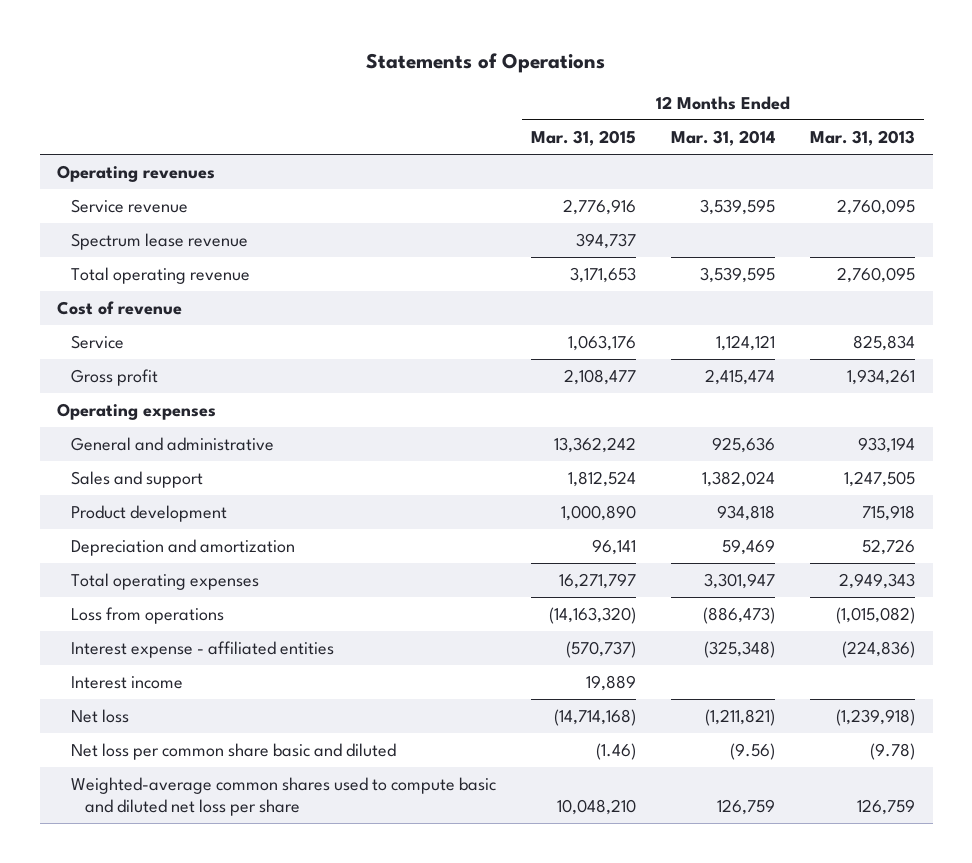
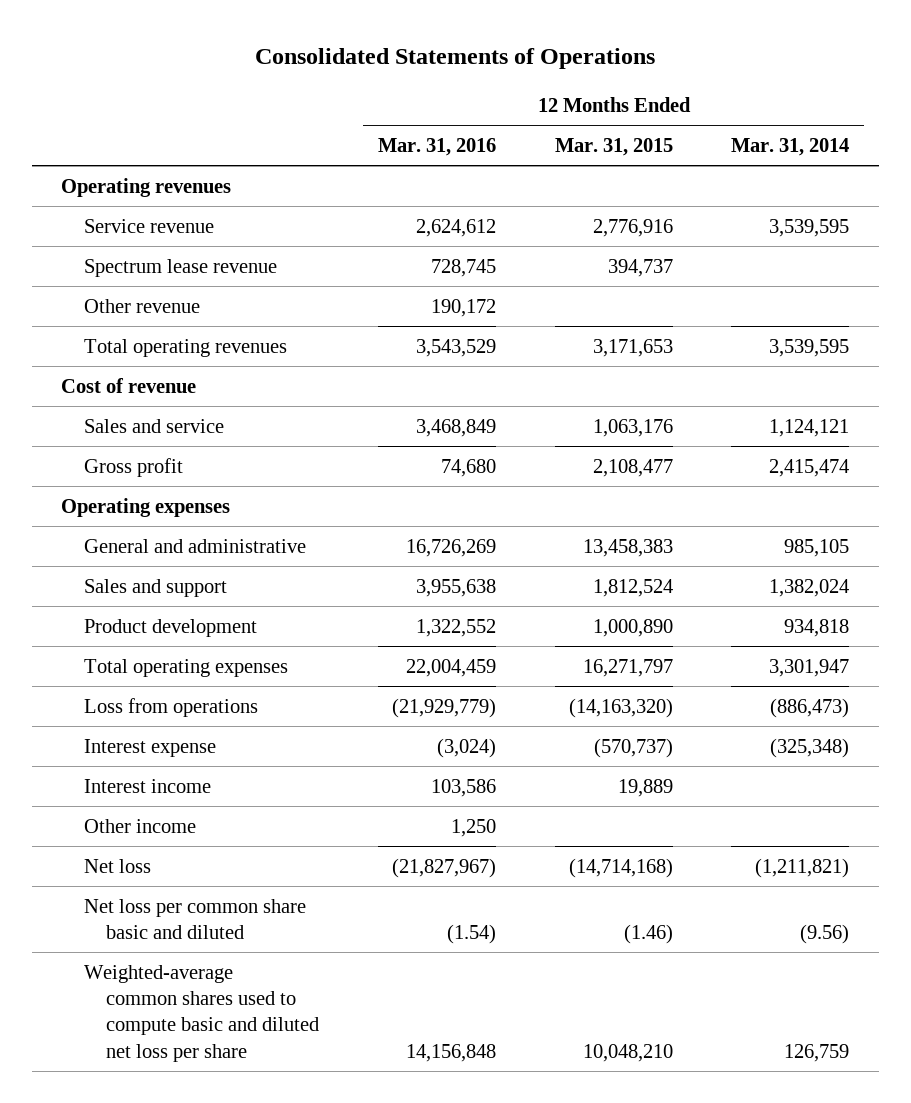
[366,52,606,73] Statements of Operations -> [255,48,656,70] Consolidated Statements of Operations
[810,129,916,146] Mar. 31, 2013 -> none
none -> [377,138,496,157] Mar. 31, 2016
none -> [83,298,200,313] Other revenue
[70,267,250,285] Total operating revenue -> [83,338,287,357] Total operating revenues
[70,335,124,350] Service -> [83,418,224,433] Sales and service
[553,437,636,454] 13,362,242 -> [582,538,673,557] 13,458,383
[712,437,776,454] 925,636 -> [784,538,850,557] 985,105
[70,539,295,557] Depreciation and amortization -> none
[70,641,334,659] Interest expense - affiliated entities -> [83,738,216,757] Interest expense
none -> [83,818,196,833] Other income

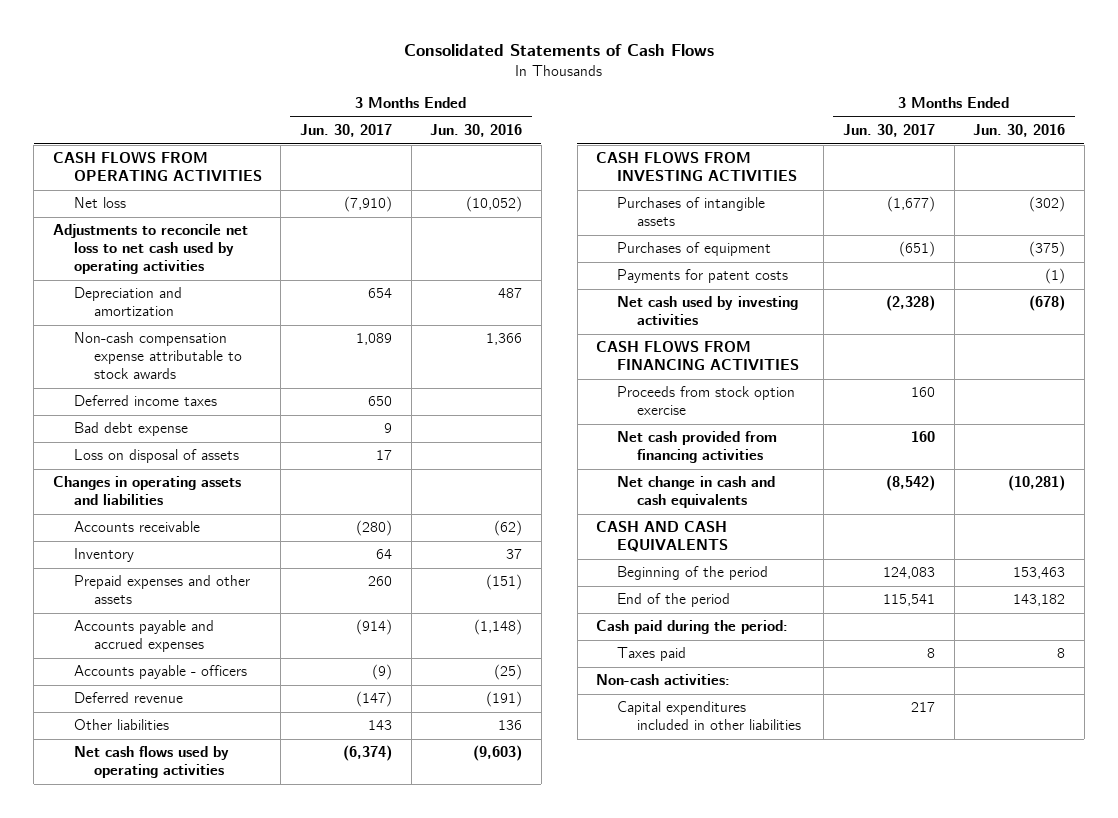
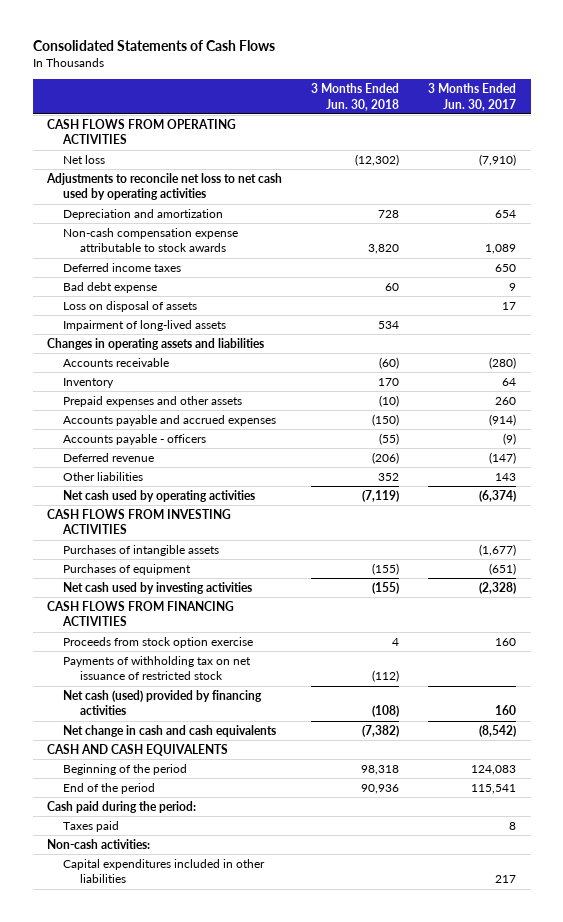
[430,124,523,138] Jun. 30, 2016 -> none
none -> [311,83,400,111] 3 Months Ended Jun. 30, 2018
none -> [63,319,227,331] Impairment of long-lived assets
[73,746,229,779] Net cash flows used by operating activities -> [63,489,256,502] Net cash used by operating activities
[616,269,788,284] Payments for patent costs -> none
none -> [63,655,252,681] Payments of withholding tax on net issuance of restricted stock
[616,431,777,464] Net cash provided from financing activities -> [63,689,263,716] Net cash (used) provided by financing activities

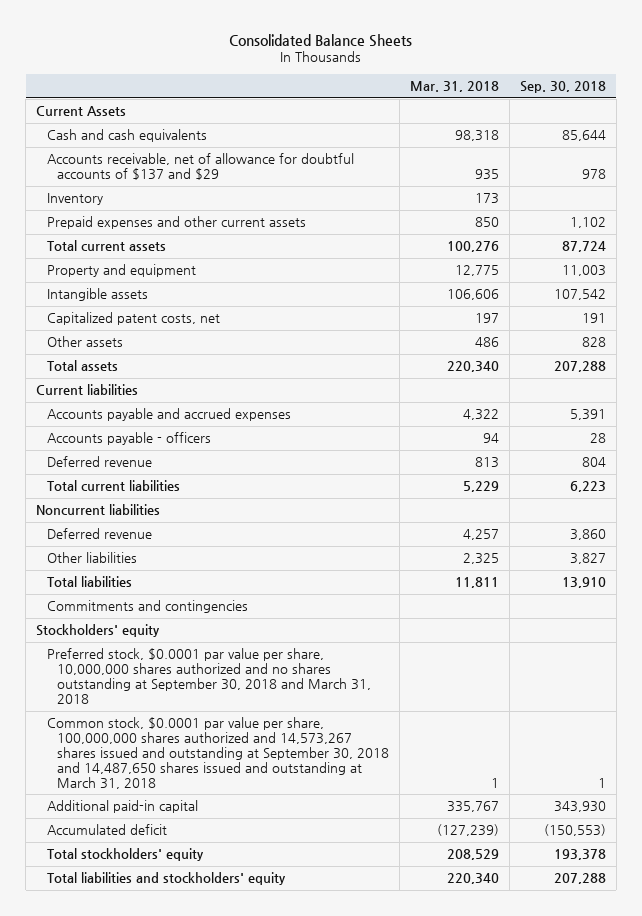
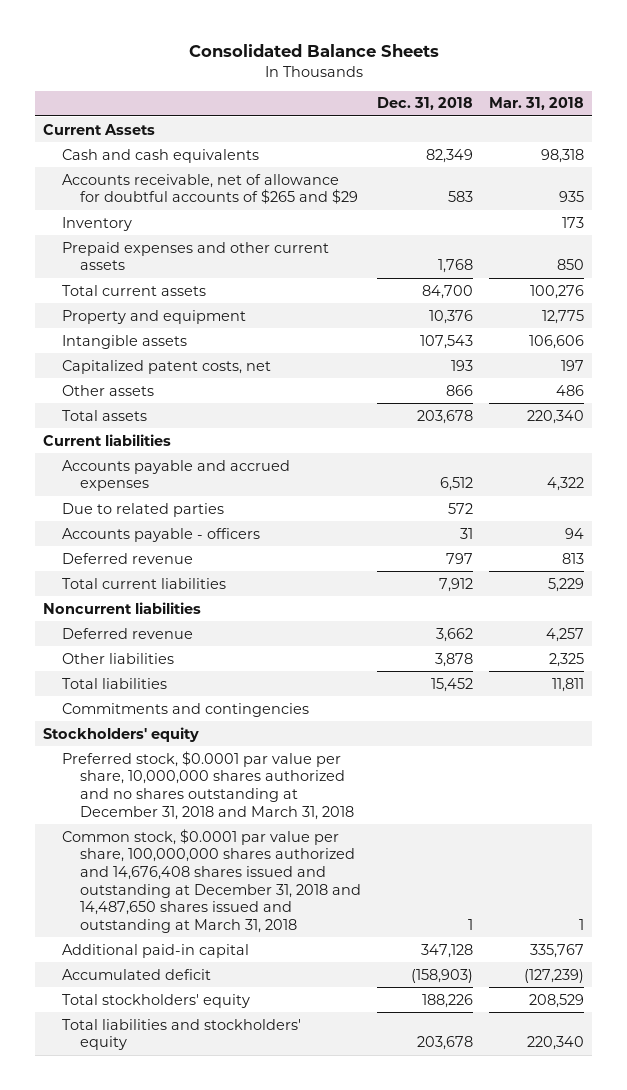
[519,81,606,94] Sep. 30, 2018 -> none
none -> [377,97,474,111] Dec. 31, 2018
[46,153,354,181] Accounts receivable, net of allowance for doubtful accounts of $137 and $29 -> [61,173,359,205] Accounts receivable, net of allowance for doubtful accounts of $265 and $29
none -> [61,502,224,517] Due to related parties
[46,648,372,704] Preferred stock, $0.0001 par value per share, 10,000,000 shares authorized and no shares outstanding at September 30, 2018 and March 31, 2018 -> [61,750,355,820] Preferred stock, $0.0001 par value per share, 10,000,000 shares authorized and no shares outstanding at December 31, 2018 and March 31, 2018
[46,717,390,789] Common stock, $0.0001 par value per share, 100,000,000 shares authorized and 14,573,267 shares issued and outstanding at September 30, 2018 and 14,487,650 shares issued and outstanding at March 31, 2018 -> [61,828,362,933] Common stock, $0.0001 par value per share, 100,000,000 shares authorized and 14,676,408 shares issued and outstanding at December 31, 2018 and 14,487,650 shares issued and outstanding at March 31, 2018

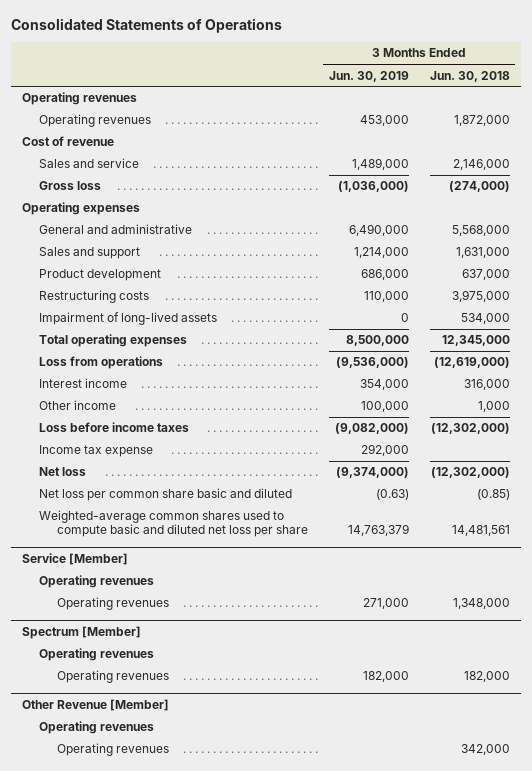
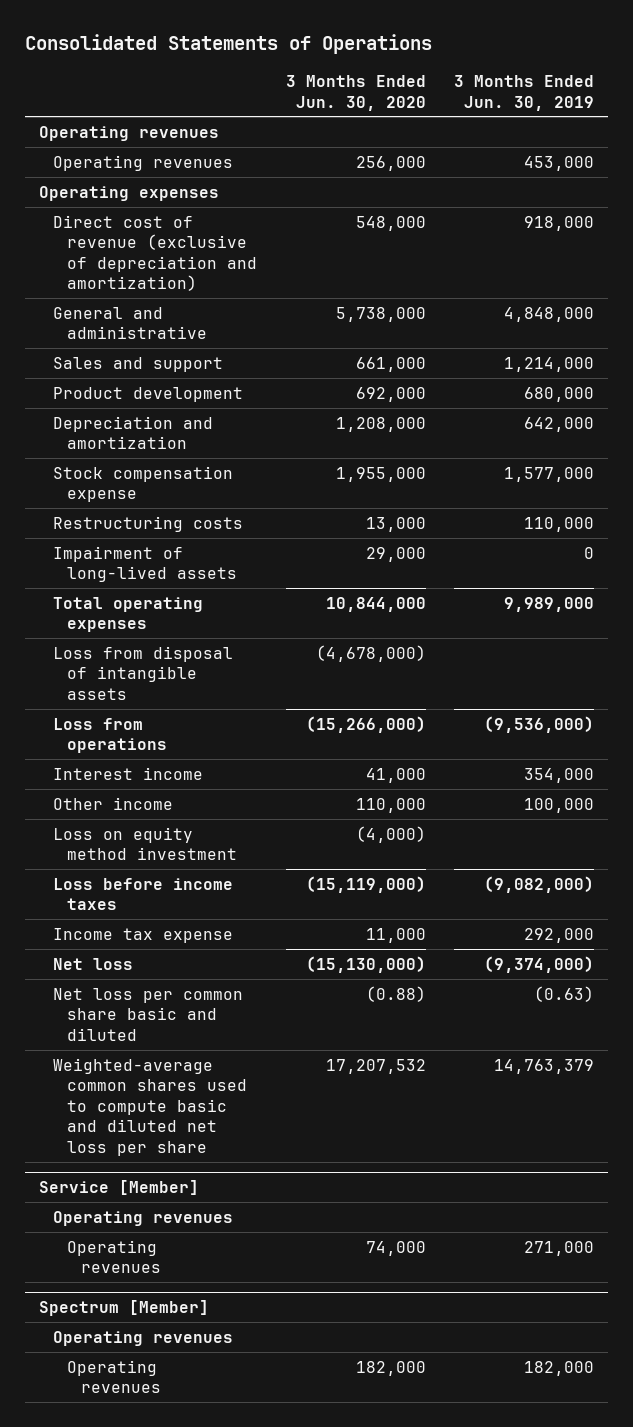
[430,70,511,82] Jun. 30, 2018 -> none
none -> [285,75,426,111] 3 Months Ended Jun. 30, 2020
[21,136,114,147] Cost of revenue -> none
[39,158,140,169] Sales and service -> none
[39,181,102,191] Gross loss -> none
none -> [53,214,258,292] Direct cost of revenue (exclusive of depreciation and amortization)
[348,224,409,237] 6,490,000 -> [503,306,594,322] 4,848,000
[360,269,409,281] 686,000 -> [523,386,594,402] 680,000
none -> [53,415,214,450] Depreciation and amortization
none -> [53,465,234,503] Stock compensation expense
[345,335,409,347] 8,500,000 -> [503,596,594,612] 9,989,000
none -> [53,645,234,700] Loss from disposal of intangible assets
none -> [53,826,238,861] Loss on equity method investment
[21,699,169,712] Other Revenue [Member] -> none
[39,721,155,735] Operating revenues -> none
[56,743,169,757] Operating revenues -> none

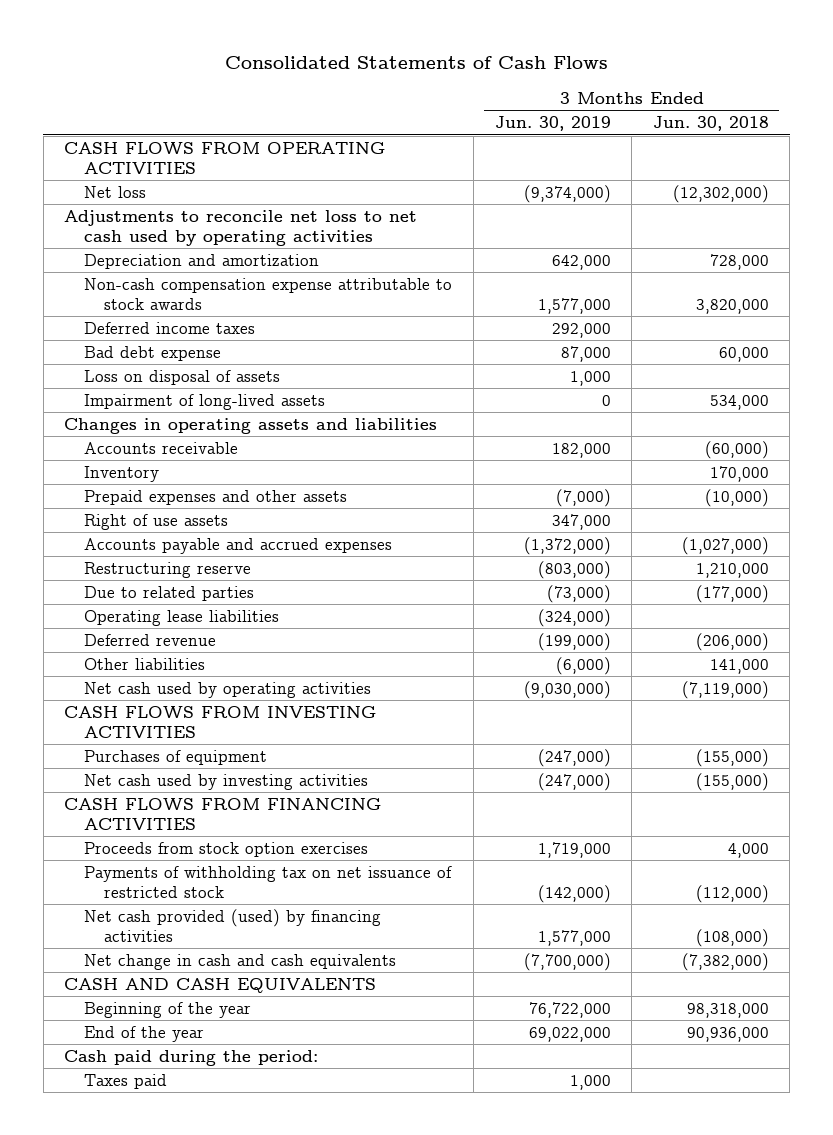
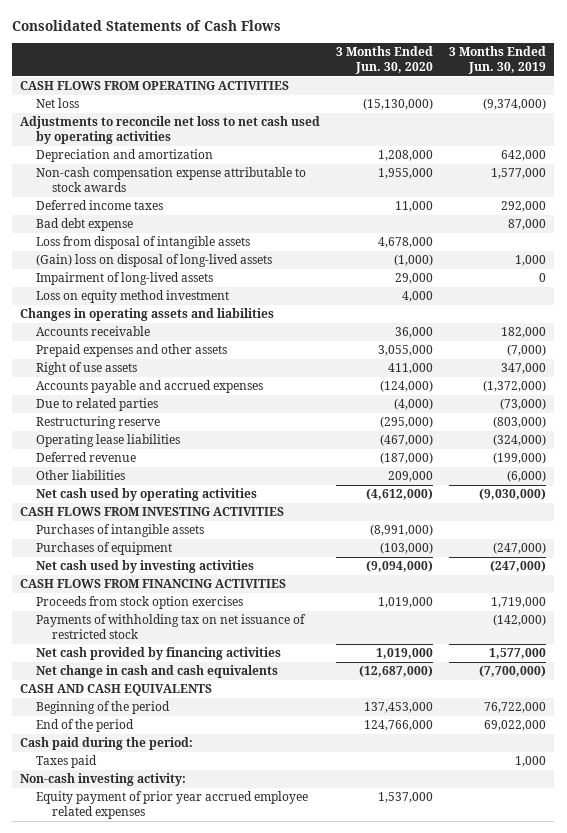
[652,116,769,132] Jun. 30, 2018 -> none
none -> [336,46,434,74] 3 Months Ended Jun. 30, 2020
none -> [36,236,251,250] Loss from disposal of intangible assets
[84,370,281,386] Loss on disposal of assets -> [36,254,273,268] (Gain) loss on disposal of long-lived assets
none -> [36,290,230,304] Loss on equity method investment
[84,466,160,483] Inventory -> none
[84,562,252,579] Restructuring reserve -> [36,416,161,430] Restructuring reserve
none -> [36,524,205,538] Purchases of intangible assets
[84,909,382,942] Net cash provided (used) by financing activities -> [36,647,282,661] Net cash provided by financing activities
[84,1002,252,1019] Beginning of the year -> [36,701,171,715] Beginning of the period
[84,1026,205,1043] End of the year -> [36,719,135,733] End of the period
none -> [20,773,187,787] Non-cash investing activity:
none -> [36,791,309,820] Equity payment of prior year accrued employee related expenses

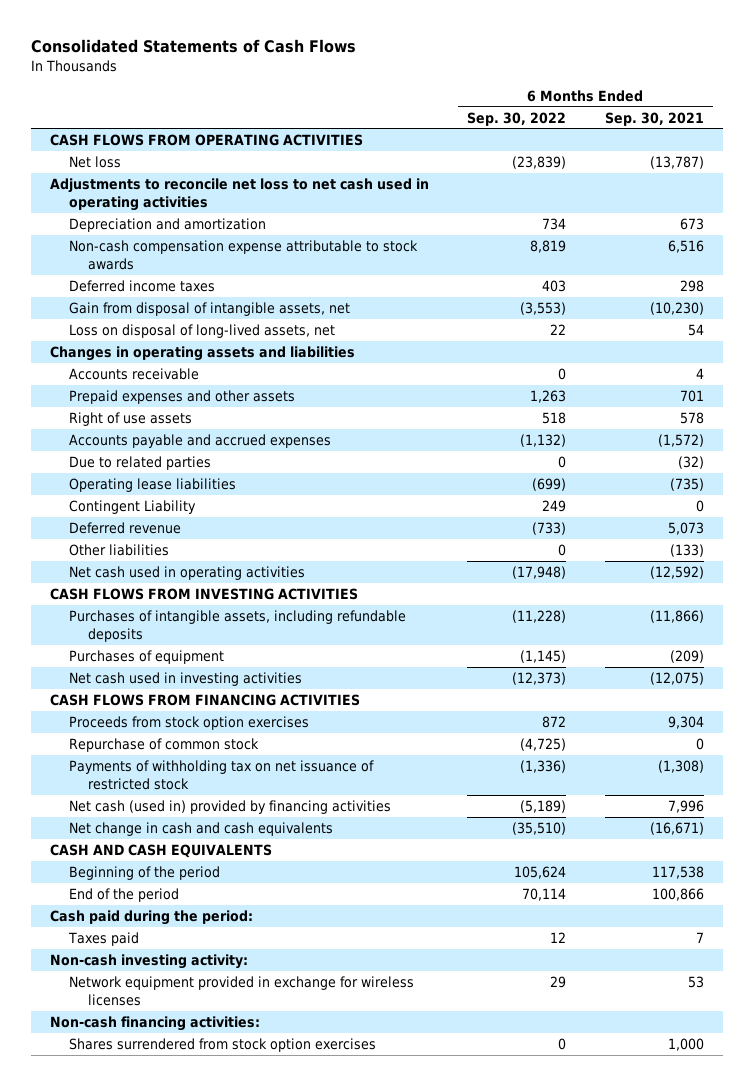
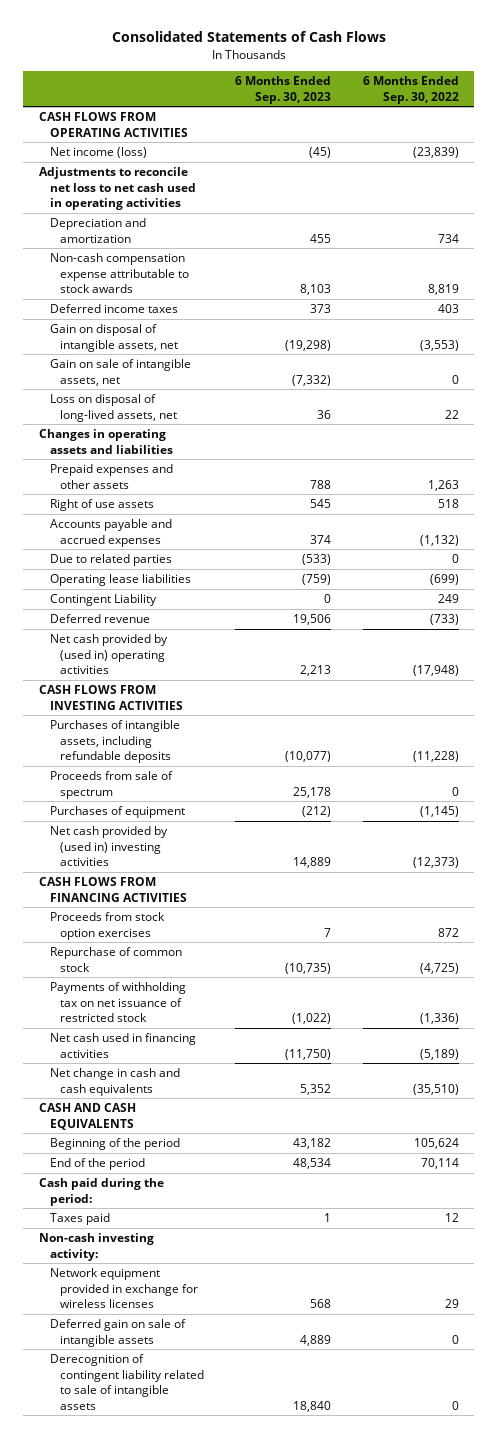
[604,111,704,126] Sep. 30, 2021 -> none
none -> [235,76,332,104] 6 Months Ended Sep. 30, 2023
[68,155,121,168] Net loss -> [49,147,147,159] Net income (loss)
[68,301,350,316] Gain from disposal of intangible assets, net -> [49,324,179,352] Gain on disposal of intangible assets, net
none -> [49,359,191,386] Gain on sale of intangible assets, net
[68,367,199,380] Accounts receivable -> none
[68,543,169,556] Other liabilities -> none
[68,565,305,580] Net cash used in operating activities -> [49,634,168,675] Net cash provided by (used in) operating activities
none -> [49,771,173,799] Proceeds from sale of spectrum
[68,671,302,686] Net cash used in investing activities -> [49,826,168,867] Net cash provided by (used in) investing activities
[68,799,391,814] Net cash (used in) provided by financing activities -> [49,1033,196,1058] Net cash used in financing activities
[49,1015,260,1031] Non-cash financing activities: -> none
[68,1037,376,1052] Shares surrendered from stock option exercises -> none
none -> [49,1319,186,1347] Deferred gain on sale of intangible assets
none -> [49,1354,205,1410] Derecognition of contingent liability related to sale of intangible assets

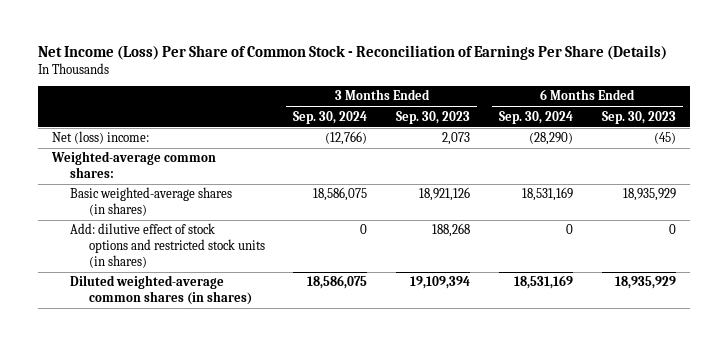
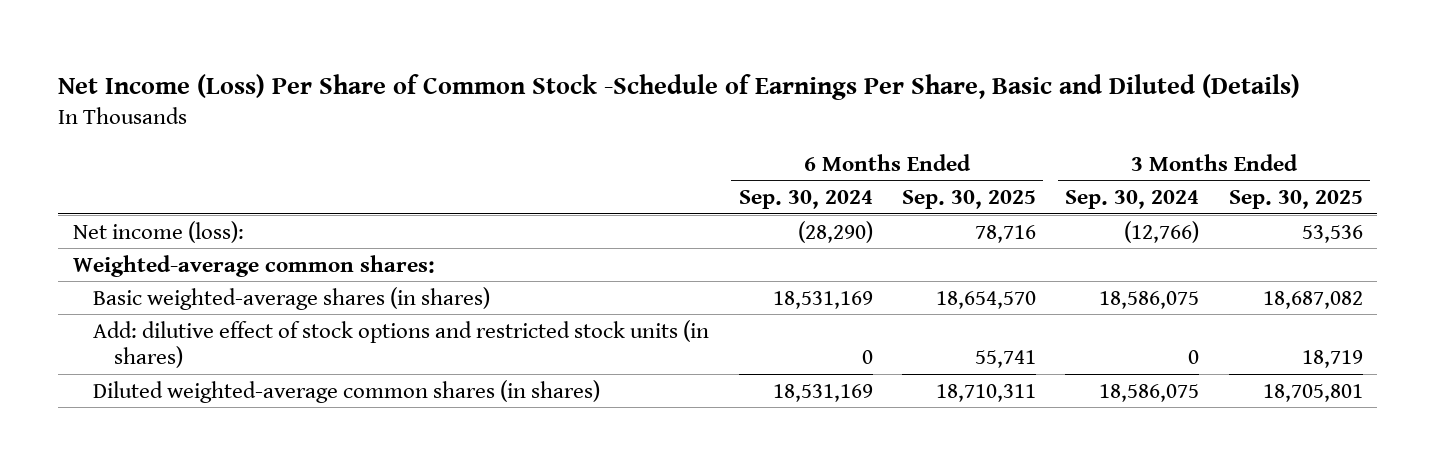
[37,44,667,60] Net Income (Loss) Per Share of Common Stock - Reconciliation of Earnings Per Share (Details) -> [58,73,1301,100] Net Income (Loss) Per Share of Common Stock -Schedule of Earnings Per Share, Basic and Diluted (Details)
[396,110,471,124] Sep. 30, 2023 -> none
[601,110,676,124] Sep. 30, 2023 -> none
none -> [901,189,1036,209] Sep. 30, 2025
none -> [1228,189,1363,209] Sep. 30, 2025
[51,131,149,145] Net (loss) income: -> [73,220,245,243] Net income (loss):

